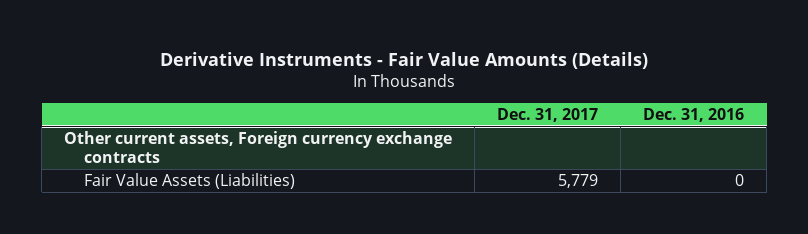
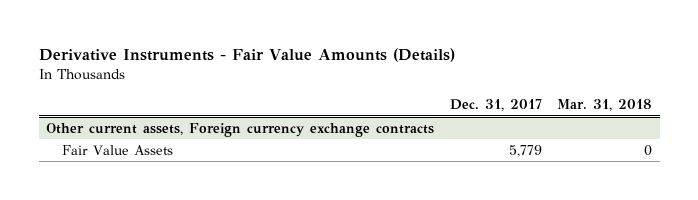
[643,107,745,122] Dec. 31, 2016 -> none
none -> [556,99,652,112] Mar. 31, 2018
[83,173,295,190] Fair Value Assets (Liabilities) -> [61,144,173,155] Fair Value Assets

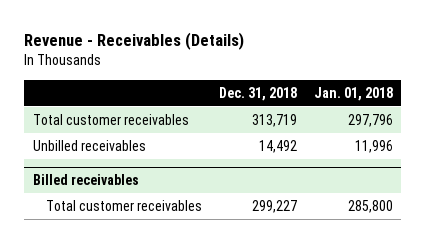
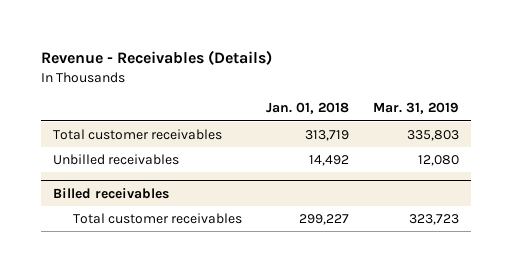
[218,86,297,101] Dec. 31, 2018 -> none
none -> [373,102,460,115] Mar. 31, 2019
[347,114,393,128] 297,796 -> [304,129,349,141] 313,719
[354,140,393,154] 11,996 -> [308,154,349,166] 14,492
[347,200,393,214] 285,800 -> [298,213,349,225] 299,227

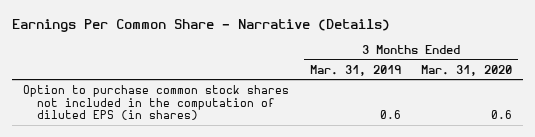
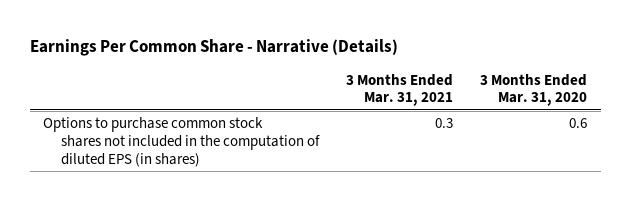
[309,64,401,76] Mar. 31, 2019 -> none
none -> [346,73,454,107] 3 Months Ended Mar. 31, 2021
[22,84,289,121] Option to purchase common stock shares not included in the computation of diluted EPS (in shares) -> [43,117,321,167] Options to purchase common stock shares not included in the computation of diluted EPS (in shares)

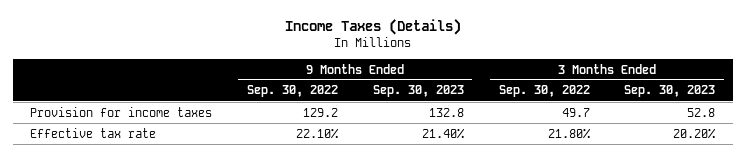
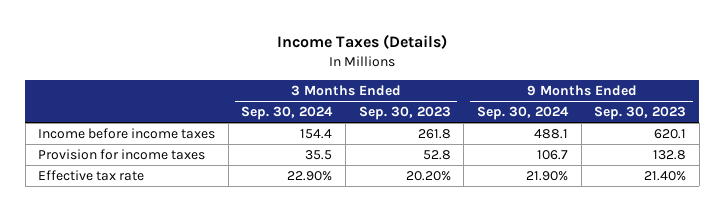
[246,85,338,98] Sep. 30, 2022 -> none
[498,85,590,98] Sep. 30, 2022 -> none
none -> [241,106,334,121] Sep. 30, 2024
none -> [476,106,569,121] Sep. 30, 2024
none -> [38,128,216,140] Income before income taxes

